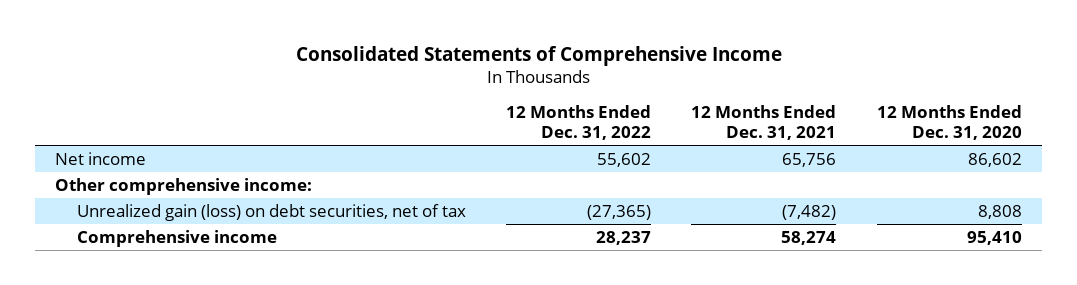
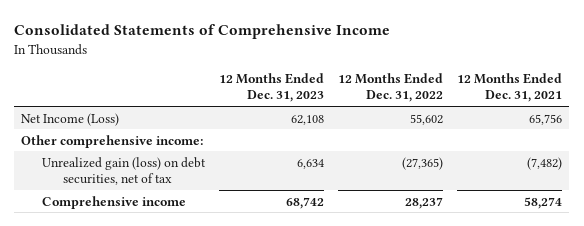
[876,105,1022,140] 12 Months Ended Dec. 31, 2020 -> none
none -> [219,72,325,103] 12 Months Ended Dec. 31, 2023
[55,151,147,165] Net income -> [21,112,120,126] Net Income (Loss)

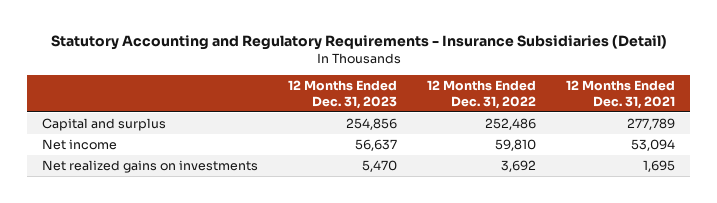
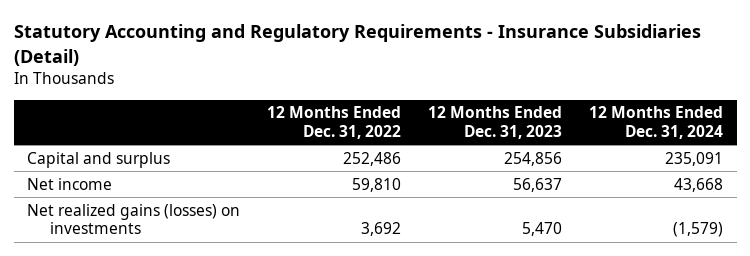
[566,79,676,109] 12 Months Ended Dec. 31, 2021 -> none
none -> [589,106,724,139] 12 Months Ended Dec. 31, 2024
[42,159,259,173] Net realized gains on investments -> [27,203,241,235] Net realized gains (losses) on investments

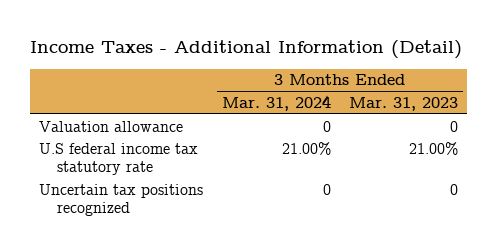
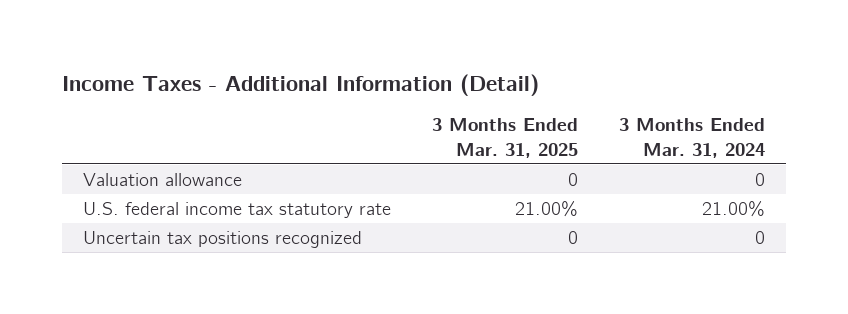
[349,96,459,111] Mar. 31, 2023 -> none
none -> [432,118,579,158] 3 Months Ended Mar. 31, 2025
[38,142,198,175] U.S federal income tax statutory rate -> [82,202,391,219] U.S. federal income tax statutory rate

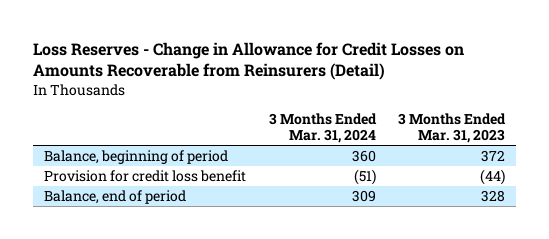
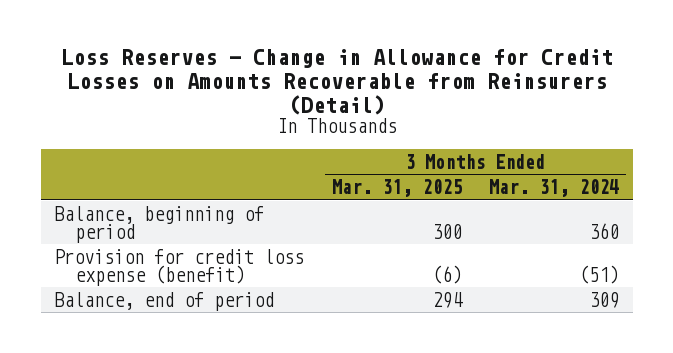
[398,112,507,144] 3 Months Ended Mar. 31, 2023 -> none
none -> [331,179,462,198] Mar. 31, 2025
[44,170,247,183] Provision for credit loss benefit -> [54,248,305,286] Provision for credit loss expense (benefit)

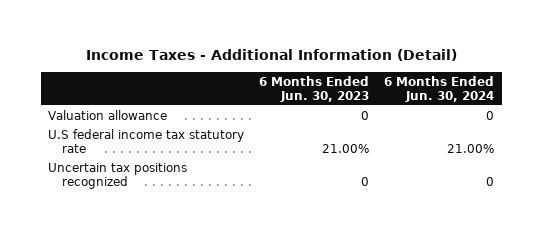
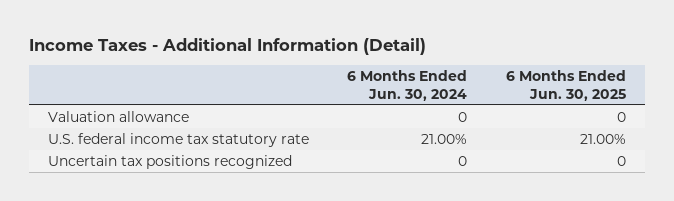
[259,75,370,102] 6 Months Ended Jun. 30, 2023 -> none
none -> [505,70,626,101] 6 Months Ended Jun. 30, 2025
[48,128,245,153] U.S federal income tax statutory rate -> [48,132,310,147] U.S. federal income tax statutory rate

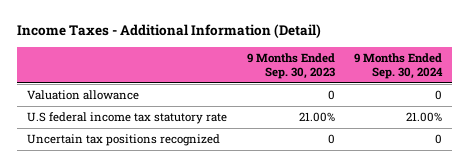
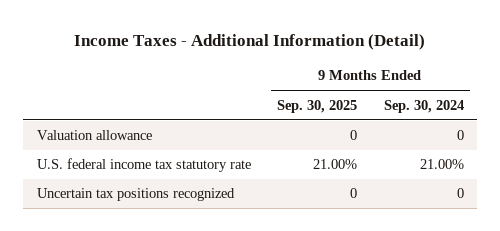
[246,53,335,79] 9 Months Ended Sep. 30, 2023 -> none
none -> [277,99,358,113] Sep. 30, 2025
[27,112,228,125] U.S federal income tax statutory rate -> [36,158,251,173] U.S. federal income tax statutory rate

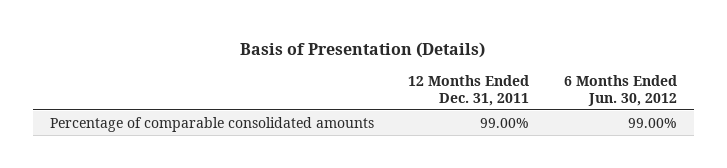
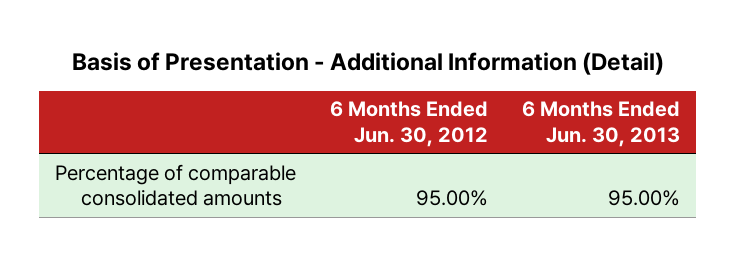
[240,41,486,58] Basis of Presentation (Details) -> [71,52,664,76] Basis of Presentation - Additional Information (Detail)
[408,74,530,106] 12 Months Ended Dec. 31, 2011 -> none
none -> [521,101,680,147] 6 Months Ended Jun. 30, 2013
[627,118,677,129] 99.00% -> [416,190,489,207] 95.00%

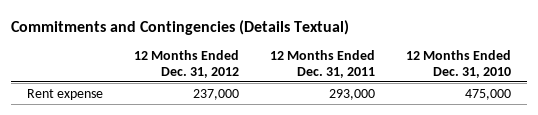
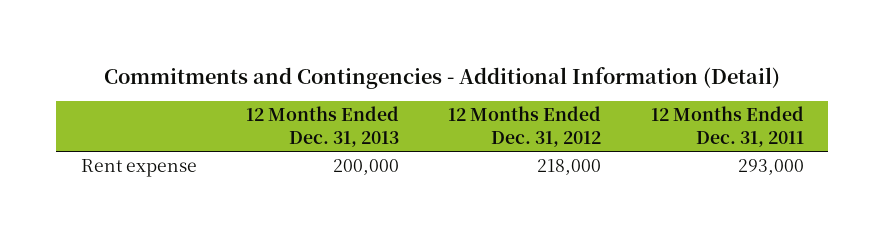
[10,19,349,35] Commitments and Contingencies (Details Textual) -> [104,66,781,89] Commitments and Contingencies - Additional Information (Detail)
[406,50,512,78] 12 Months Ended Dec. 31, 2010 -> none
none -> [246,106,400,147] 12 Months Ended Dec. 31, 2013
[192,88,239,100] 237,000 -> [537,159,602,176] 218,000

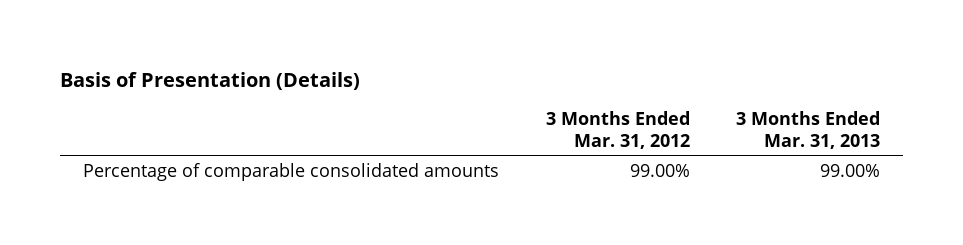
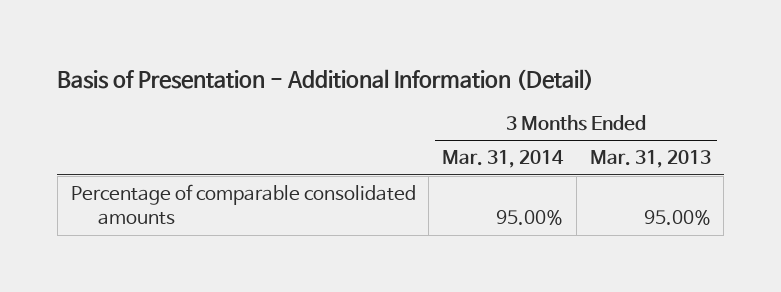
[59,72,360,91] Basis of Presentation (Details) -> [57,69,595,91] Basis of Presentation - Additional Information (Detail)
[545,111,690,149] 3 Months Ended Mar. 31, 2012 -> none
none -> [442,150,565,169] Mar. 31, 2014
[819,163,880,177] 99.00% -> [643,210,711,226] 95.00%

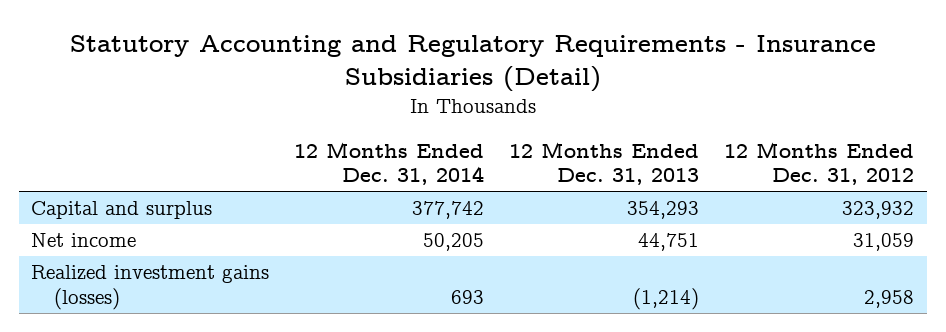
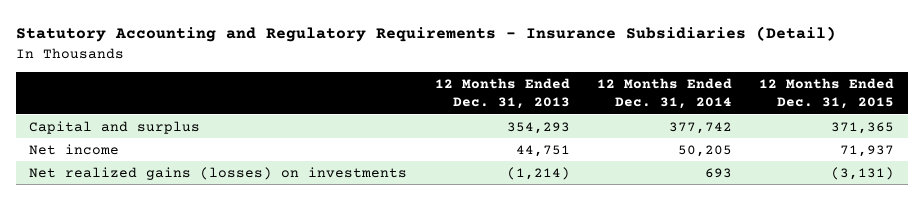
[724,141,915,186] 12 Months Ended Dec. 31, 2012 -> none
none -> [759,77,895,110] 12 Months Ended Dec. 31, 2015
[31,265,270,311] Realized investment gains (losses) -> [29,166,408,180] Net realized gains (losses) on investments

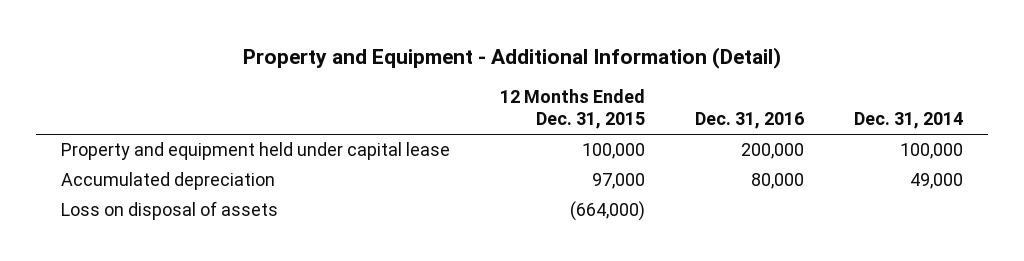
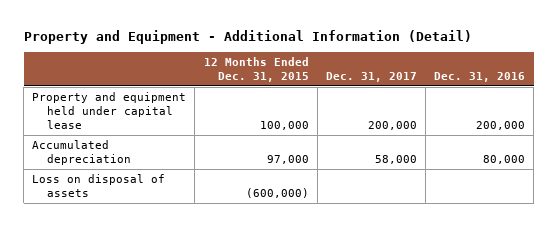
[854,112,964,130] Dec. 31, 2014 -> none
none -> [325,72,417,83] Dec. 31, 2017
[570,201,646,222] (664,000) -> [245,187,309,198] (600,000)

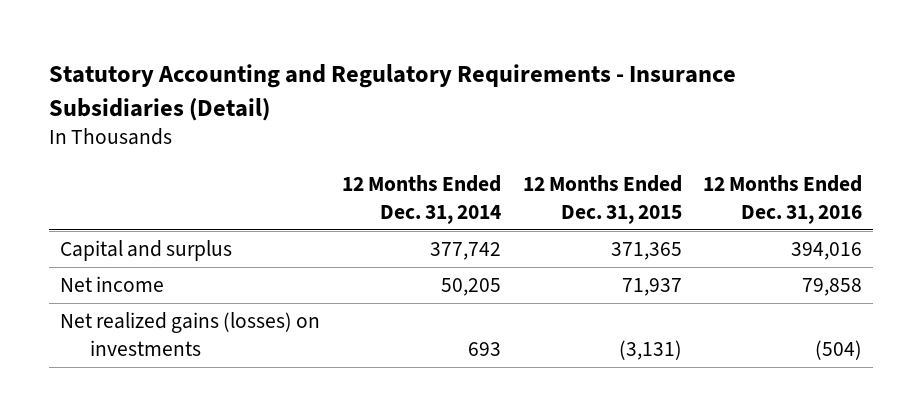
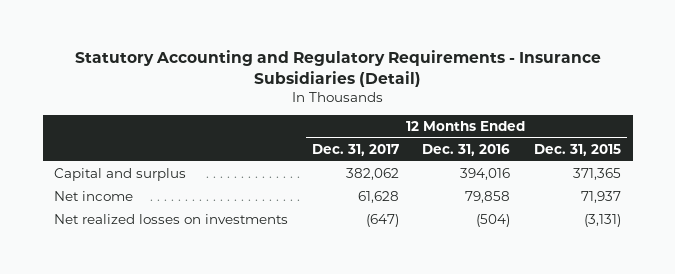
[341,175,501,224] 12 Months Ended Dec. 31, 2014 -> none
none -> [311,144,399,157] Dec. 31, 2017
[60,312,321,357] Net realized gains (losses) on investments -> [54,214,289,225] Net realized losses on investments

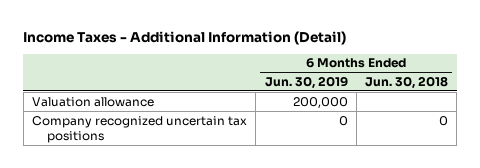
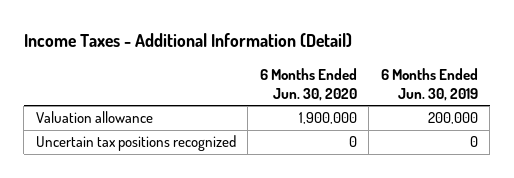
[365,76,449,90] Jun. 30, 2018 -> none
none -> [259,67,357,101] 6 Months Ended Jun. 30, 2020
[32,115,248,143] Company recognized uncertain tax positions -> [35,135,236,152] Uncertain tax positions recognized

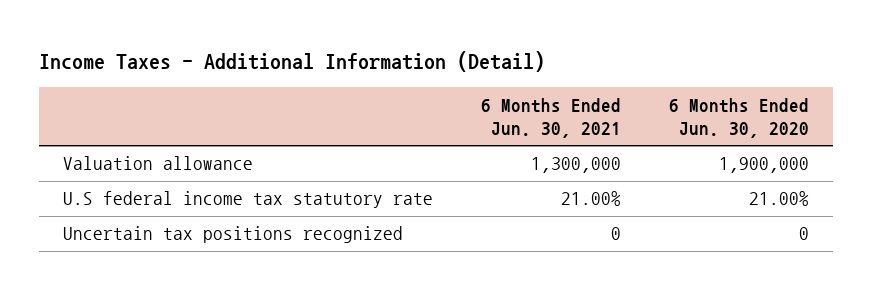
[380,67,478,101] 6 Months Ended Jun. 30, 2019 -> none
none -> [481,97,622,138] 6 Months Ended Jun. 30, 2021
none -> [63,191,434,209] U.S federal income tax statutory rate

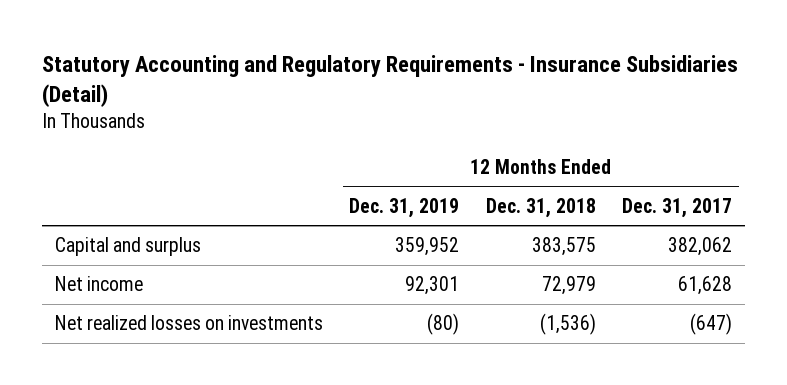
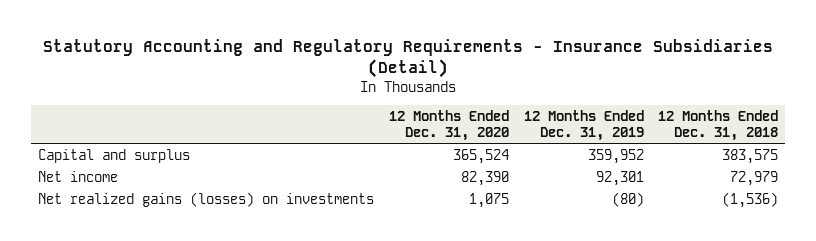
[622,197,733,218] Dec. 31, 2017 -> none
none -> [388,110,509,141] 12 Months Ended Dec. 31, 2020
[54,315,323,331] Net realized losses on investments -> [38,191,375,207] Net realized gains (losses) on investments

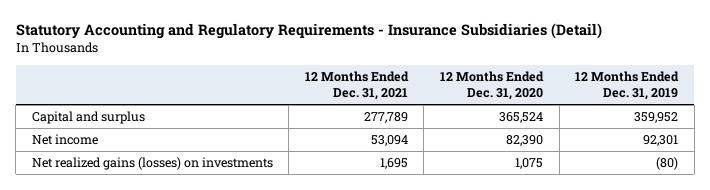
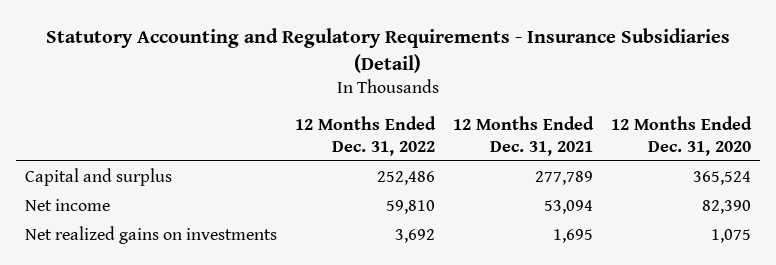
[575,70,680,101] 12 Months Ended Dec. 31, 2019 -> none
none -> [295,116,437,156] 12 Months Ended Dec. 31, 2022
[31,157,273,171] Net realized gains (losses) on investments -> [25,225,278,244] Net realized gains on investments

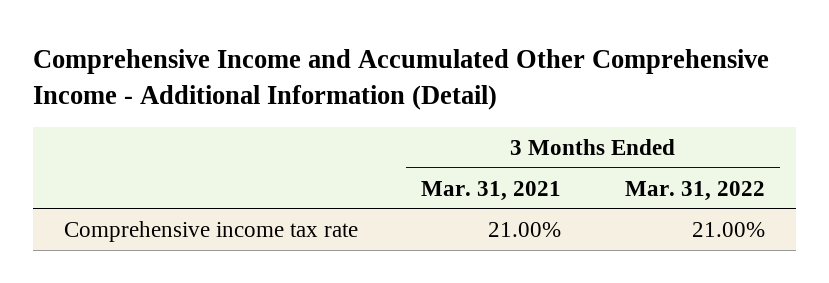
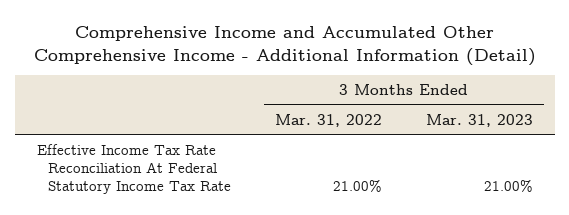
[421,180,562,201] Mar. 31, 2021 -> none
none -> [425,113,533,127] Mar. 31, 2023
[64,220,359,242] Comprehensive income tax rate -> [36,143,231,194] Effective Income Tax Rate Reconciliation At Federal Statutory Income Tax Rate

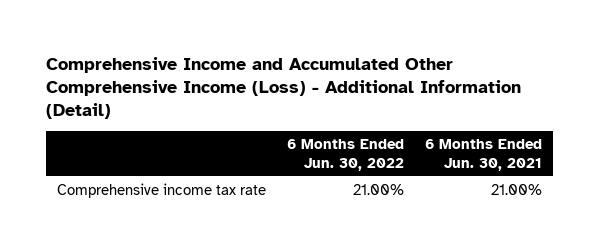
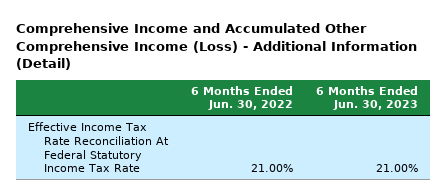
[425,138,543,172] 6 Months Ended Jun. 30, 2021 -> none
none -> [316,85,419,111] 6 Months Ended Jun. 30, 2023
[56,182,266,198] Comprehensive income tax rate -> [27,122,169,173] Effective Income Tax Rate Reconciliation At Federal Statutory Income Tax Rate

